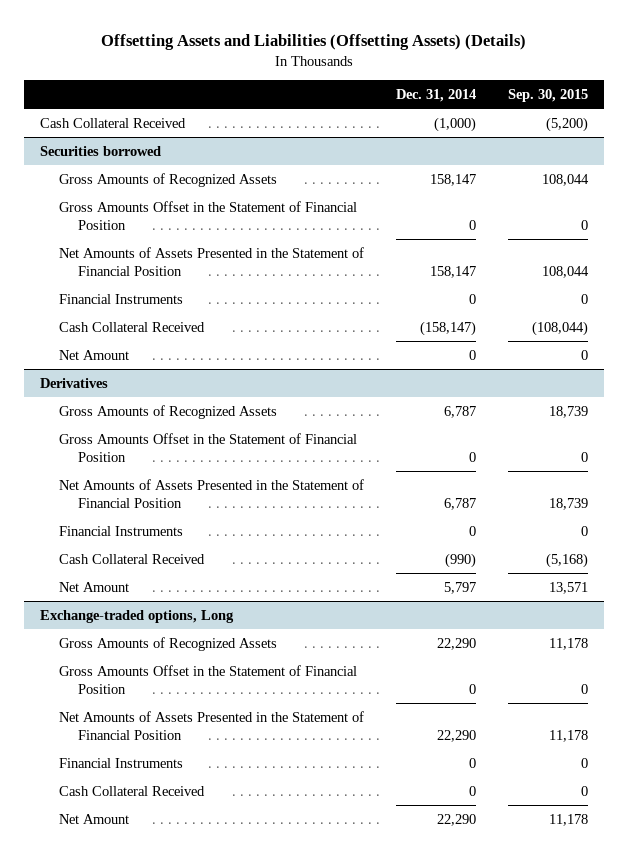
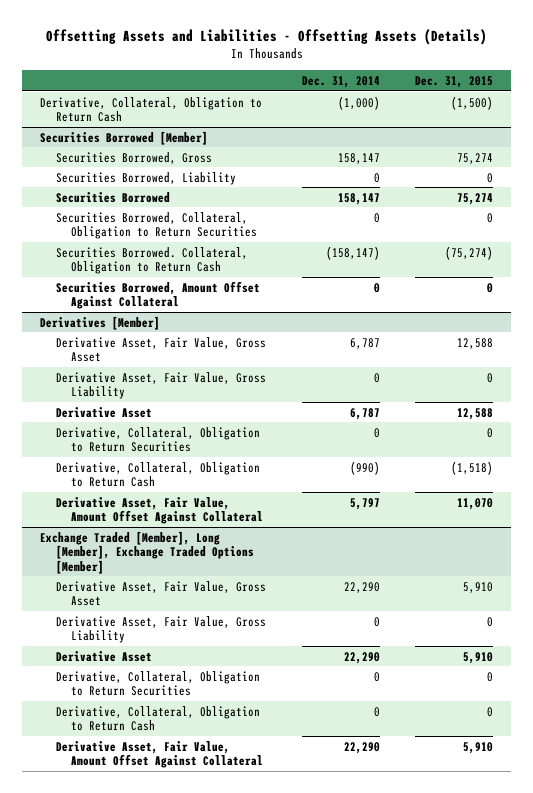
[100,34,526,51] Offsetting Assets and Liabilities (Offsetting Assets) (Details) -> [45,29,487,46] Offsetting Assets and Liabilities - Offsetting Assets (Details)
[507,89,588,103] Sep. 30, 2015 -> none
none -> [415,75,494,88] Dec. 31, 2015
[39,117,186,128] Cash Collateral Received -> [39,96,262,123] Derivative, Collateral, Obligation to Return Cash
[39,145,161,156] Securities borrowed -> [39,130,208,145] Securities Borrowed [Member]
[58,172,277,187] Gross Amounts of Recognized Assets -> [55,151,212,164] Securities Borrowed, Gross
[58,200,357,230] Gross Amounts Offset in the Statement of Financial Position -> [55,171,236,185] Securities Borrowed, Liability
[58,246,364,276] Net Amounts of Assets Presented in the Statement of Financial Position -> [55,191,170,203] Securities Borrowed
[58,293,183,304] Financial Instruments -> [55,211,258,240] Securities Borrowed, Collateral, Obligation to Return Securities
[58,321,205,332] Cash Collateral Received -> [55,246,248,275] Securities Borrowed. Collateral, Obligation to Return Cash
[58,349,129,360] Net Amount -> [55,280,260,310] Securities Borrowed, Amount Offset Against Collateral
[39,377,108,388] Derivatives -> [39,315,160,330] Derivatives [Member]
[58,404,277,419] Gross Amounts of Recognized Assets -> [55,336,266,363] Derivative Asset, Fair Value, Gross Asset
[58,432,357,462] Gross Amounts Offset in the Statement of Financial Position -> [55,371,266,400] Derivative Asset, Fair Value, Gross Liability
[58,478,364,508] Net Amounts of Assets Presented in the Statement of Financial Position -> [55,406,152,418] Derivative Asset
[58,525,183,536] Financial Instruments -> [55,426,260,453] Derivative, Collateral, Obligation to Return Securities
[58,553,205,564] Cash Collateral Received -> [55,461,260,488] Derivative, Collateral, Obligation to Return Cash
[58,581,129,592] Net Amount -> [55,496,264,525] Derivative Asset, Fair Value, Amount Offset Against Collateral
[39,609,234,623] Exchange-traded options, Long -> [39,530,254,574] Exchange Traded [Member], Long [Member], Exchange Traded Options [Member]
[58,636,277,651] Gross Amounts of Recognized Assets -> [55,580,266,607] Derivative Asset, Fair Value, Gross Asset
[58,664,357,694] Gross Amounts Offset in the Statement of Financial Position -> [55,615,266,644] Derivative Asset, Fair Value, Gross Liability
[58,710,364,740] Net Amounts of Assets Presented in the Statement of Financial Position -> [55,650,152,662] Derivative Asset
[58,757,183,768] Financial Instruments -> [55,670,260,697] Derivative, Collateral, Obligation to Return Securities
[58,785,205,796] Cash Collateral Received -> [55,705,260,732] Derivative, Collateral, Obligation to Return Cash
[58,813,129,824] Net Amount -> [55,740,264,769] Derivative Asset, Fair Value, Amount Offset Against Collateral

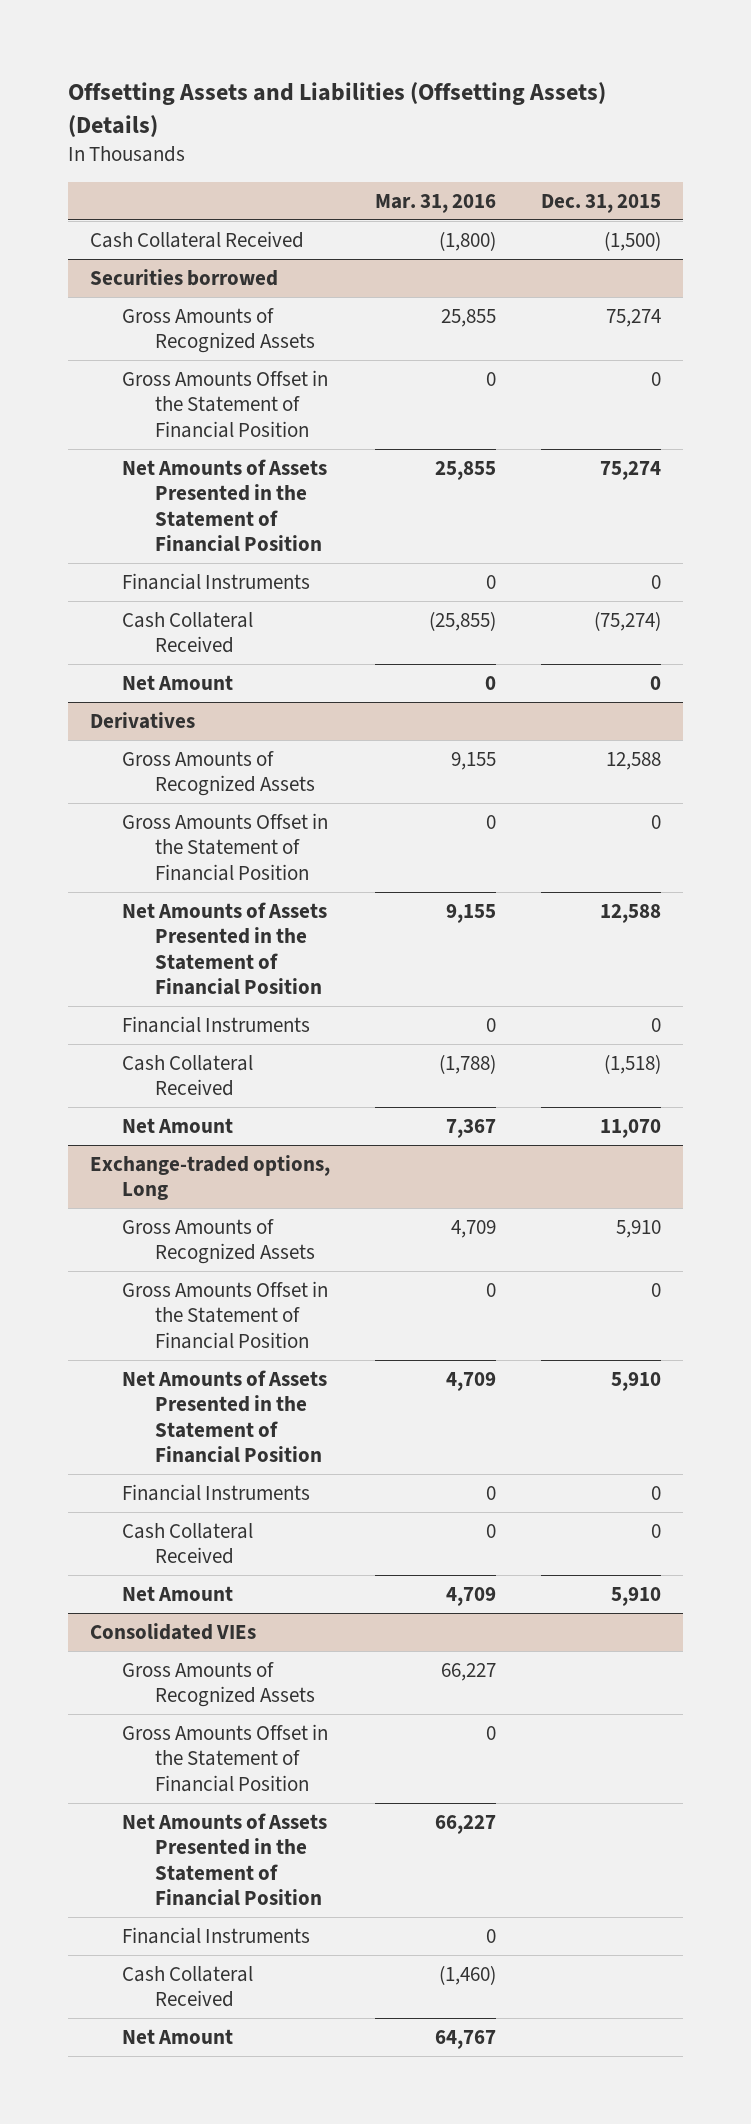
[45,29,487,46] Offsetting Assets and Liabilities - Offsetting Assets (Details) -> [67,82,606,137] Offsetting Assets and Liabilities (Offsetting Assets) (Details)
[301,75,380,88] Dec. 31, 2014 -> none
none -> [375,193,497,213] Mar. 31, 2016
[39,96,262,123] Derivative, Collateral, Obligation to Return Cash -> [90,230,305,248] Cash Collateral Received
[39,130,208,145] Securities Borrowed [Member] -> [90,268,279,286] Securities borrowed
[55,151,212,164] Securities Borrowed, Gross -> [122,307,315,354] Gross Amounts of Recognized Assets
[55,171,236,185] Securities Borrowed, Liability -> [122,369,329,438] Gross Amounts Offset in the Statement of Financial Position
[55,191,170,203] Securities Borrowed -> [122,458,328,552] Net Amounts of Assets Presented in the Statement of Financial Position
[55,211,258,240] Securities Borrowed, Collateral, Obligation to Return Securities -> [122,572,311,590] Financial Instruments
[55,246,248,275] Securities Borrowed. Collateral, Obligation to Return Cash -> [122,611,254,654] Cash Collateral Received
[55,280,260,310] Securities Borrowed, Amount Offset Against Collateral -> [122,674,234,690] Net Amount
[39,315,160,330] Derivatives [Member] -> [90,711,196,729] Derivatives
[55,336,266,363] Derivative Asset, Fair Value, Gross Asset -> [122,750,315,797] Gross Amounts of Recognized Assets
[55,371,266,400] Derivative Asset, Fair Value, Gross Liability -> [122,812,329,881] Gross Amounts Offset in the Statement of Financial Position
[55,406,152,418] Derivative Asset -> [122,901,328,995] Net Amounts of Assets Presented in the Statement of Financial Position
[55,426,260,453] Derivative, Collateral, Obligation to Return Securities -> [122,1015,311,1033] Financial Instruments
[55,461,260,488] Derivative, Collateral, Obligation to Return Cash -> [122,1054,254,1097] Cash Collateral Received
[55,496,264,525] Derivative Asset, Fair Value, Amount Offset Against Collateral -> [122,1117,234,1133] Net Amount
[39,530,254,574] Exchange Traded [Member], Long [Member], Exchange Traded Options [Member] -> [90,1154,331,1201] Exchange-traded options, Long
[55,580,266,607] Derivative Asset, Fair Value, Gross Asset -> [122,1218,315,1265] Gross Amounts of Recognized Assets
[55,615,266,644] Derivative Asset, Fair Value, Gross Liability -> [122,1280,329,1349] Gross Amounts Offset in the Statement of Financial Position
[55,650,152,662] Derivative Asset -> [122,1369,328,1463] Net Amounts of Assets Presented in the Statement of Financial Position
[55,670,260,697] Derivative, Collateral, Obligation to Return Securities -> [122,1483,311,1501] Financial Instruments
[55,705,260,732] Derivative, Collateral, Obligation to Return Cash -> [122,1522,254,1565] Cash Collateral Received
[55,740,264,769] Derivative Asset, Fair Value, Amount Offset Against Collateral -> [122,1585,234,1601] Net Amount
none -> [90,1622,257,1640] Consolidated VIEs
none -> [122,1661,315,1708] Gross Amounts of Recognized Assets
none -> [122,1723,329,1792] Gross Amounts Offset in the Statement of Financial Position
none -> [122,1812,328,1906] Net Amounts of Assets Presented in the Statement of Financial Position
none -> [122,1926,311,1944] Financial Instruments
none -> [122,1965,254,2008] Cash Collateral Received
none -> [122,2028,234,2044] Net Amount

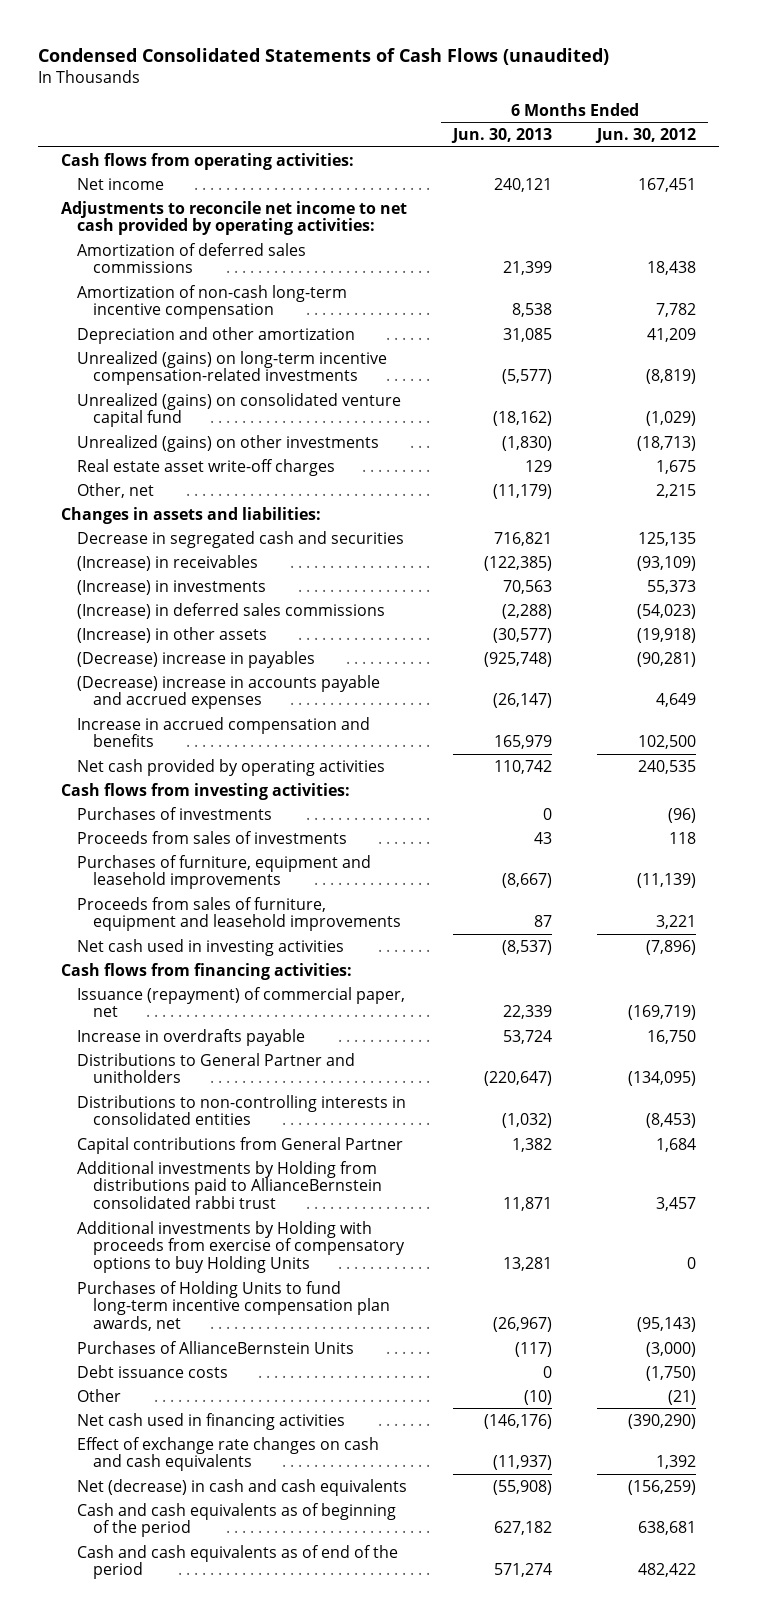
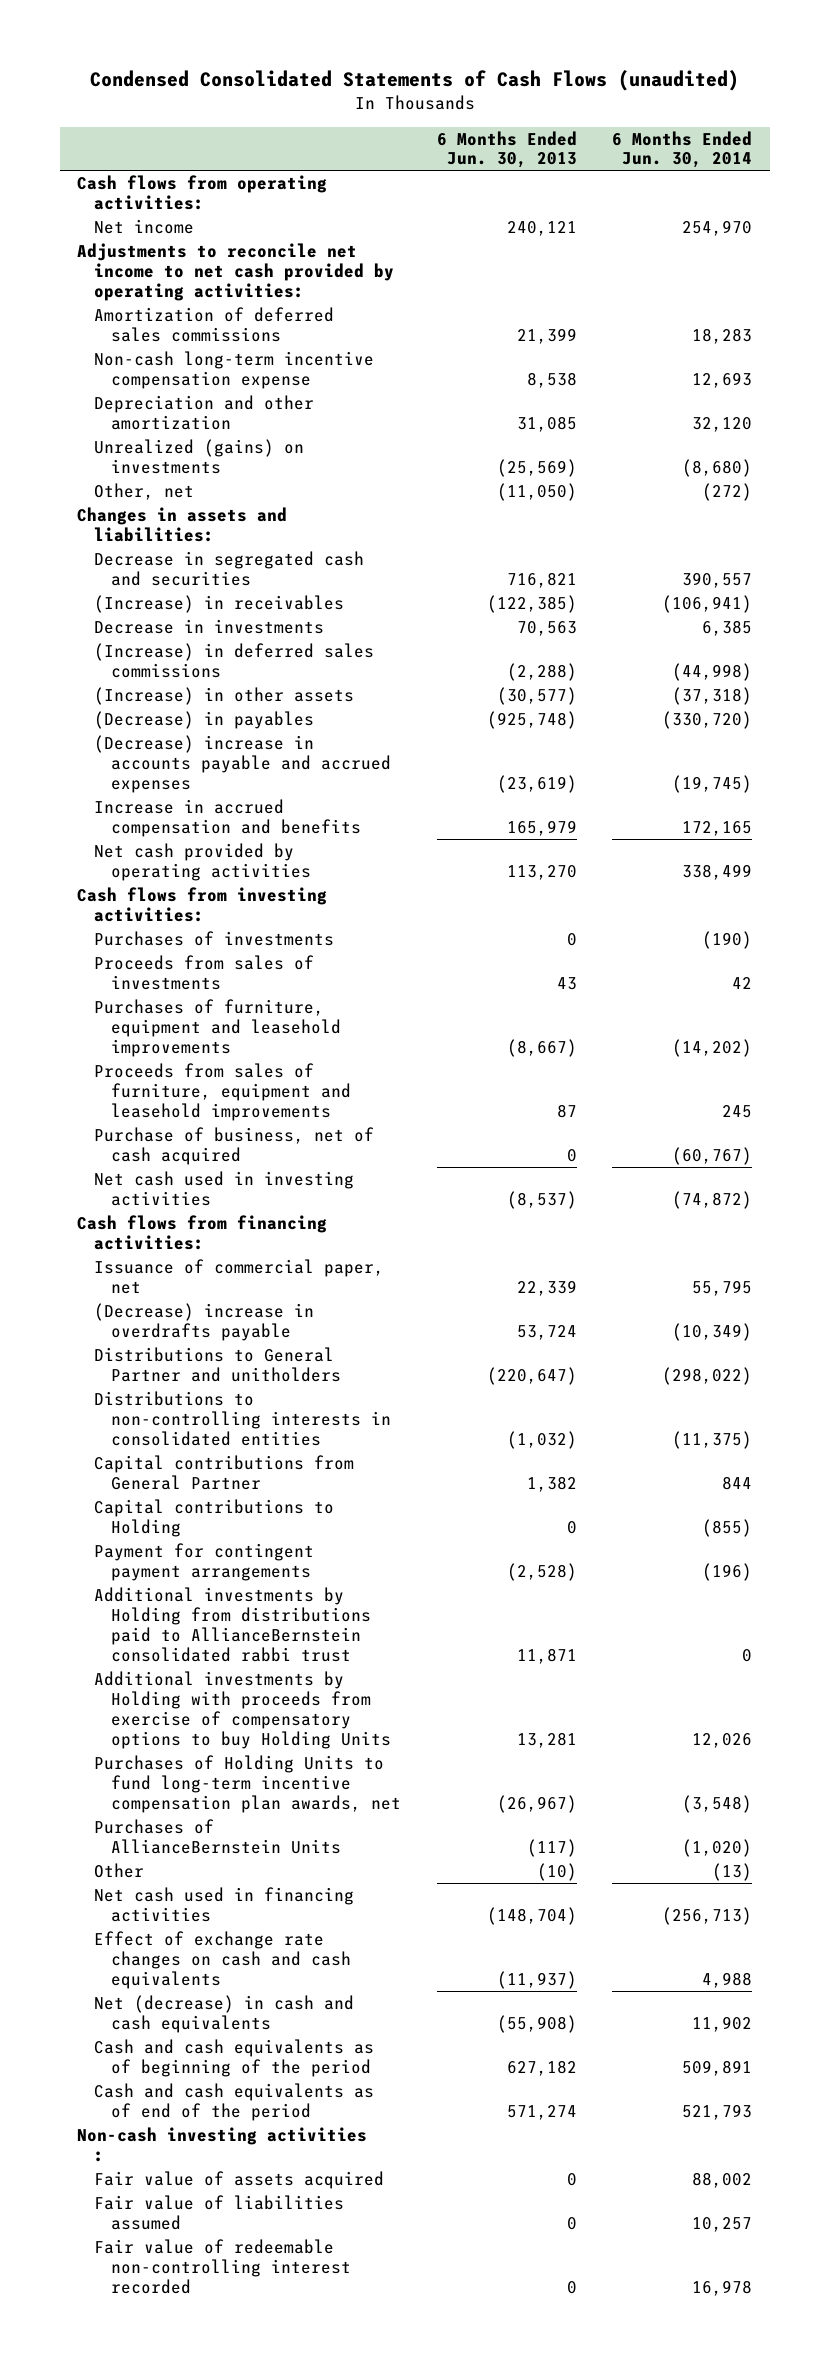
[595,127,697,143] Jun. 30, 2012 -> none
none -> [612,130,753,169] 6 Months Ended Jun. 30, 2014
[77,284,348,320] Amortization of non-cash long-term incentive compensation -> [94,351,375,389] Non-cash long-term incentive compensation expense
[77,392,402,428] Unrealized (gains) on consolidated venture capital fund -> none
[77,434,380,452] Unrealized (gains) on other investments -> none
[77,458,336,476] Real estate asset write-off charges -> none
[77,350,388,386] Unrealized (gains) on long-term incentive compensation-related investments -> [94,439,305,474] Unrealized (gains) on investments
[501,369,552,385] (5,577) -> [496,458,577,477] (25,569)
[492,483,552,499] (11,179) -> [496,483,577,502] (11,050)
[77,579,267,595] (Increase) in investments -> [94,619,325,635] Decrease in investments
[77,650,316,668] (Decrease) increase in payables -> [94,711,315,730] (Decrease) in payables
[492,693,552,709] (26,147) -> [496,774,577,793] (23,619)
[493,759,552,774] 110,742 -> [506,864,577,880] 113,270
none -> [94,1127,375,1165] Purchase of business, net of cash acquired
[77,986,406,1018] Issuance (repayment) of commercial paper, net -> [94,1259,385,1294] Issuance of commercial paper, net
[77,1028,306,1046] Increase in overdrafts payable -> [94,1303,315,1341] (Decrease) increase in overdrafts payable
none -> [94,1499,335,1537] Capital contributions to Holding
none -> [94,1543,315,1581] Payment for contingent payment arrangements
[77,1364,229,1378] Debt issuance costs -> none
[483,1413,552,1429] (146,176) -> [486,1906,577,1925] (148,704)
none -> [77,2127,368,2162] Non-cash investing activities :
none -> [94,2171,385,2190] Fair value of assets acquired
none -> [94,2195,345,2230] Fair value of liabilities assumed
none -> [94,2239,352,2294] Fair value of redeemable non-controlling interest recorded

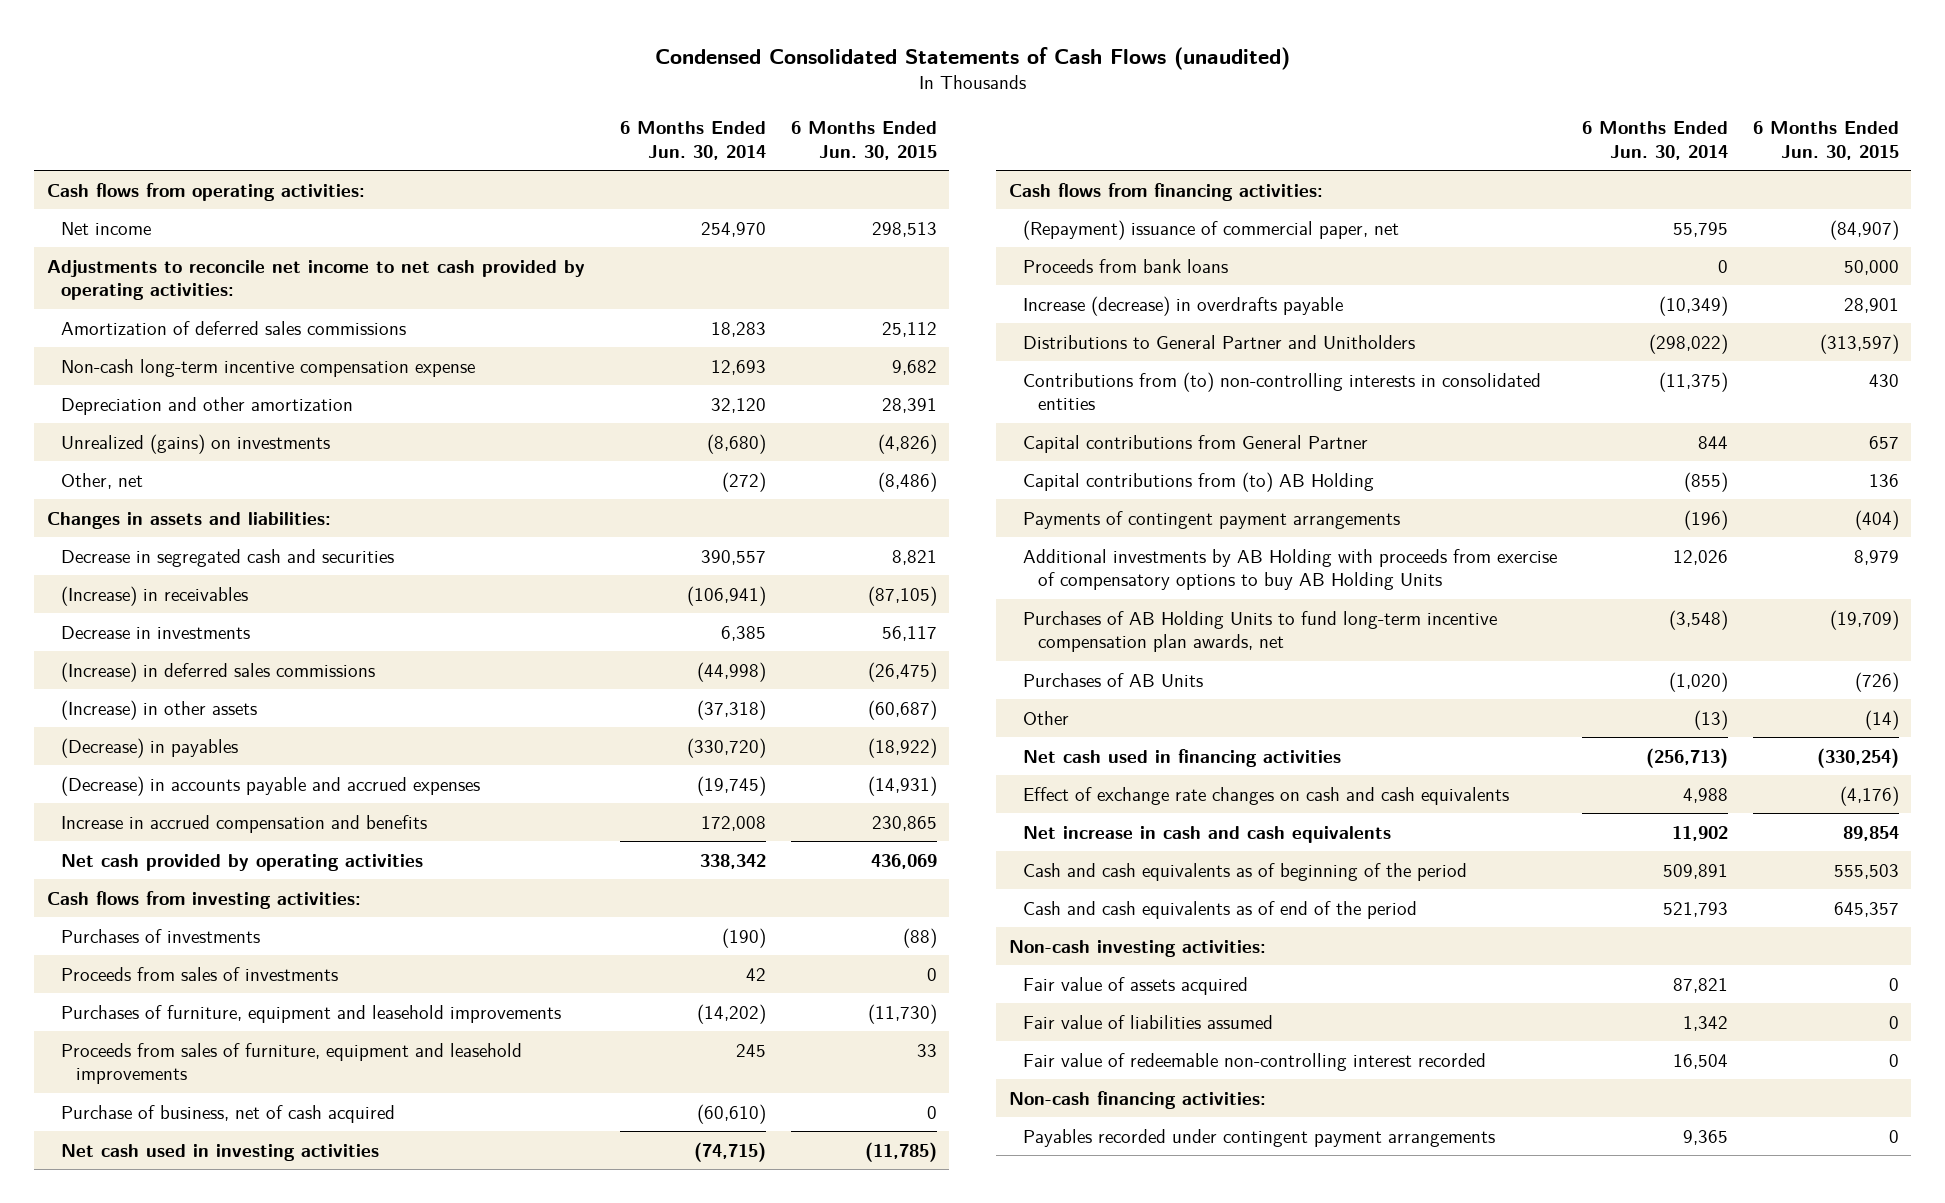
[436,130,577,169] 6 Months Ended Jun. 30, 2013 -> none
none -> [790,121,937,160] 6 Months Ended Jun. 30, 2015
[94,735,392,793] (Decrease) increase in accounts payable and accrued expenses -> [61,775,481,796] (Decrease) in accounts payable and accrued expenses
[682,820,753,836] 172,165 -> [700,815,766,831] 172,008
[682,863,753,880] 338,499 -> [699,853,766,869] 338,342
[672,1146,753,1165] (60,767) -> [696,1103,766,1124] (60,610)
[672,1190,753,1209] (74,872) -> [693,1141,766,1162] (74,715)
[94,1259,385,1294] Issuance of commercial paper, net -> [1023,219,1400,240] (Repayment) issuance of commercial paper, net
none -> [1023,258,1229,273] Proceeds from bank loans
[94,1303,315,1341] (Decrease) increase in overdrafts payable -> [1023,295,1344,316] Increase (decrease) in overdrafts payable
[94,1347,342,1382] Distributions to General Partner and unitholders -> [1023,334,1416,349] Distributions to General Partner and Unitholders
[94,1391,392,1446] Distributions to non-controlling interests in consolidated entities -> [1023,371,1542,411] Contributions from (to) non-controlling interests in consolidated entities
[94,1587,372,1662] Additional investments by Holding from distributions paid to AllianceBernstein consolidated rabbi trust -> none
[94,1499,335,1537] Capital contributions to Holding -> [1023,471,1375,492] Capital contributions from (to) AB Holding
[94,1543,315,1581] Payment for contingent payment arrangements -> [1023,510,1401,529] Payments of contingent payment arrangements
[94,1671,392,1749] Additional investments by Holding with proceeds from exercise of compensatory options to buy Holding Units -> [1023,548,1558,591] Additional investments by AB Holding with proceeds from exercise of compensatory options to buy AB Holding Units
[94,1755,402,1813] Purchases of Holding Units to fund long-term incentive compensation plan awards, net -> [1023,610,1498,653] Purchases of AB Holding Units to fund long-term incentive compensation plan awards, net
[94,1819,342,1854] Purchases of AllianceBernstein Units -> [1023,672,1204,687] Purchases of AB Units
[94,1995,355,2033] Net (decrease) in cash and cash equivalents -> [1023,825,1392,843] Net increase in cash and cash equivalents
[77,2127,368,2162] Non-cash investing activities : -> [1008,939,1266,957] Non-cash investing activities:
[692,2172,753,2189] 88,002 -> [1673,977,1729,993] 87,821
[692,2216,753,2232] 10,257 -> [1683,1015,1729,1031] 1,342
[692,2279,753,2296] 16,978 -> [1673,1053,1729,1069] 16,504
none -> [1008,1090,1266,1109] Non-cash financing activities:
none -> [1023,1128,1496,1147] Payables recorded under contingent payment arrangements

